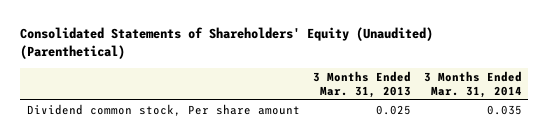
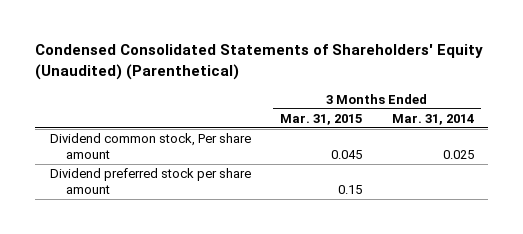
[20,27,434,60] Consolidated Statements of Shareholders' Equity (Unaudited) (Parenthetical) -> [34,44,483,80] Condensed Consolidated Statements of Shareholders' Equity (Unaudited) (Parenthetical)
[312,70,411,98] 3 Months Ended Mar. 31, 2013 -> none
none -> [280,113,363,125] Mar. 31, 2015
[486,104,522,115] 0.035 -> [442,150,474,160] 0.025
none -> [49,168,251,195] Dividend preferred stock per share amount

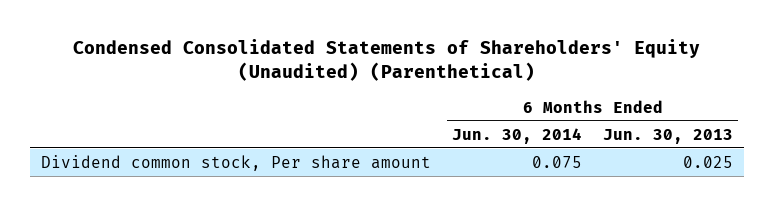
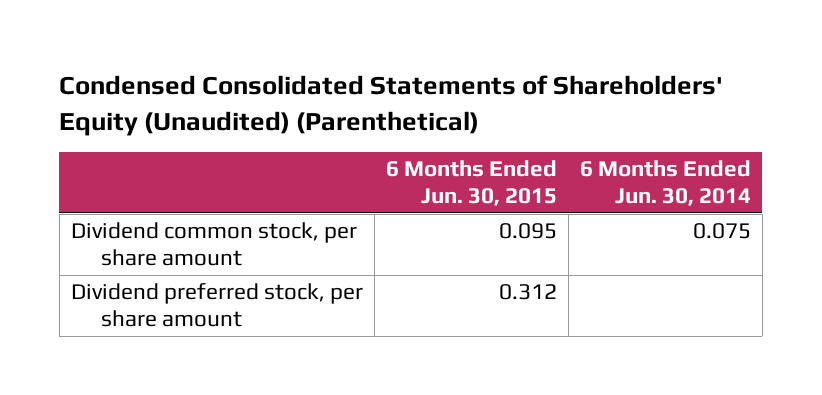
[603,128,734,144] Jun. 30, 2013 -> none
none -> [385,160,557,207] 6 Months Ended Jun. 30, 2015
[40,154,431,171] Dividend common stock, Per share amount -> [70,222,357,266] Dividend common stock, per share amount
none -> [70,283,363,327] Dividend preferred stock, per share amount

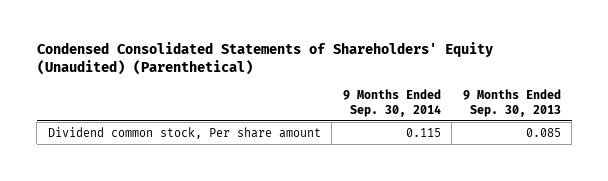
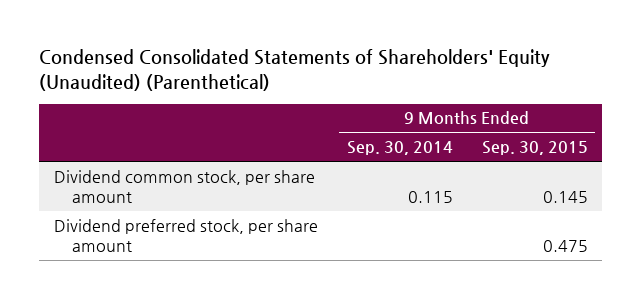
[462,88,561,117] 9 Months Ended Sep. 30, 2013 -> none
none -> [481,141,588,156] Sep. 30, 2015
[47,126,321,139] Dividend common stock, Per share amount -> [53,169,315,204] Dividend common stock, per share amount
none -> [53,218,318,253] Dividend preferred stock, per share amount

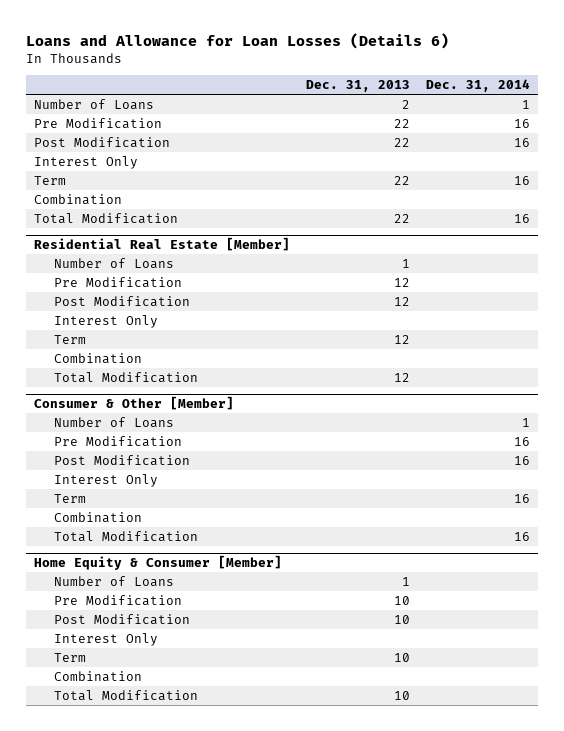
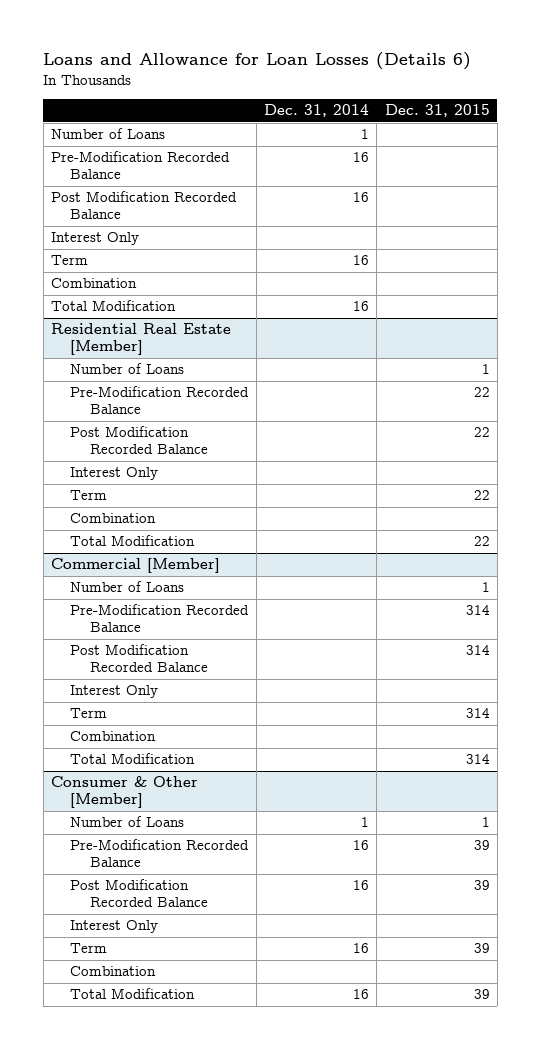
[305,80,410,93] Dec. 31, 2013 -> none
none -> [384,104,490,118] Dec. 31, 2015
[34,117,163,129] Pre Modification -> [50,151,230,180] Pre-Modification Recorded Balance
[34,136,171,148] Post Modification -> [50,191,237,220] Post Modification Recorded Balance
[54,276,183,288] Pre Modification -> [70,386,250,415] Pre-Modification Recorded Balance
[54,295,191,307] Post Modification -> [70,426,209,455] Post Modification Recorded Balance
none -> [50,558,220,574] Commercial [Member]
none -> [70,581,185,593] Number of Loans
none -> [70,604,250,633] Pre-Modification Recorded Balance
none -> [70,644,209,673] Post Modification Recorded Balance
none -> [70,685,159,699] Interest Only
none -> [70,708,108,719] Term
none -> [70,731,157,742] Combination
none -> [70,753,196,765] Total Modification
[54,435,183,447] Pre Modification -> [70,839,250,868] Pre-Modification Recorded Balance
[54,454,191,466] Post Modification -> [70,879,209,908] Post Modification Recorded Balance
[34,555,283,571] Home Equity & Consumer [Member] -> none
[54,575,175,587] Number of Loans -> none
[54,594,183,606] Pre Modification -> none
[54,613,191,625] Post Modification -> none
[54,632,159,646] Interest Only -> none
[54,652,87,662] Term -> none
[54,670,143,682] Combination -> none
[54,689,199,701] Total Modification -> none

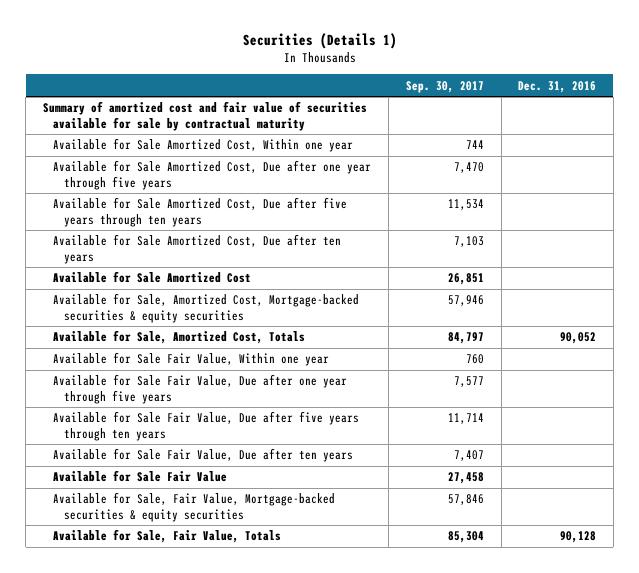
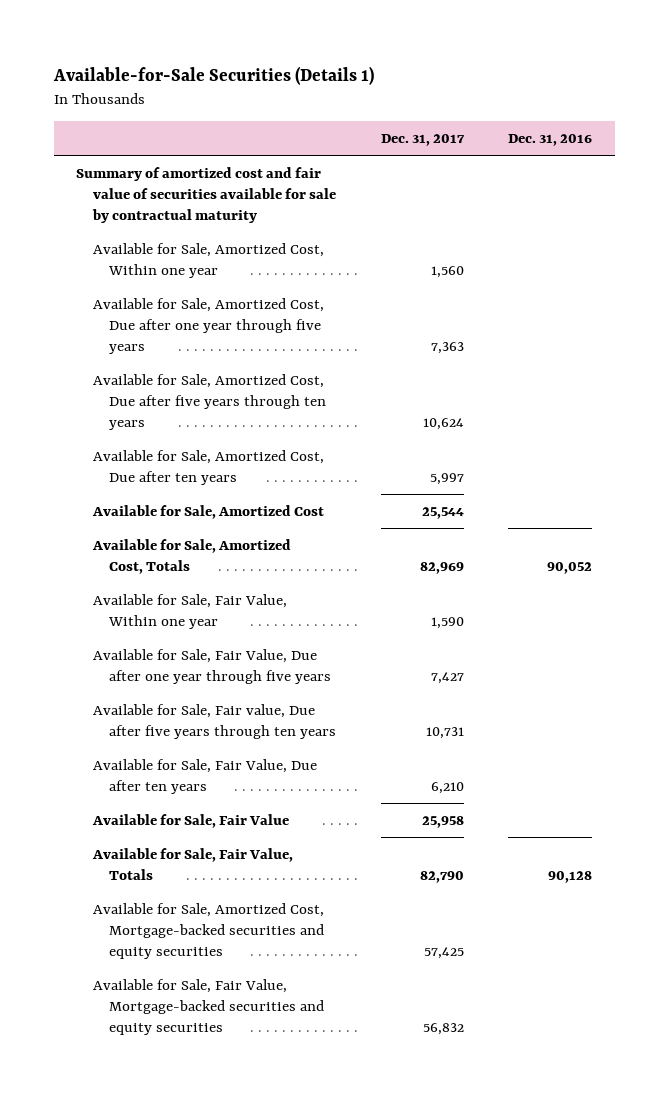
[242,33,397,50] Securities (Details 1) -> [52,65,374,85] Available-for-Sale Securities (Details 1)
[405,80,484,93] Sep. 30, 2017 -> none
none -> [380,133,465,146] Dec. 31, 2017
[53,293,360,323] Available for Sale, Amortized Cost, Mortgage-backed securities & equity securities -> none
[53,138,354,153] Available for Sale Amortized Cost, Within one year -> [92,243,324,278] Available for Sale, Amortized Cost, Within one year
[53,160,372,190] Available for Sale Amortized Cost, Due after one year through five years -> [92,298,324,354] Available for Sale, Amortized Cost, Due after one year through five years
[53,197,348,227] Available for Sale Amortized Cost, Due after five years through ten years -> [92,374,326,430] Available for Sale, Amortized Cost, Due after five years through ten years
[53,234,342,264] Available for Sale Amortized Cost, Due after ten years -> [92,450,324,485] Available for Sale, Amortized Cost, Due after ten years
[53,271,252,284] Available for Sale Amortized Cost -> [91,505,324,520] Available for Sale, Amortized Cost
[53,492,336,522] Available for Sale, Fair Value, Mortgage-backed securities & equity securities -> none
[53,352,330,367] Available for Sale Fair Value, Within one year -> [92,594,287,629] Available for Sale, Fair Value, Within one year
[53,374,348,404] Available for Sale Fair Value, Due after one year through five years -> [92,649,331,684] Available for Sale, Fair Value, Due after one year through five years
[53,411,360,441] Available for Sale Fair Value, Due after five years through ten years -> [92,704,336,739] Available for Sale, Fair value, Due after five years through ten years
[53,448,354,463] Available for Sale Fair Value, Due after ten years -> [92,759,317,794] Available for Sale, Fair Value, Due after ten years
[53,470,228,483] Available for Sale Fair Value -> [91,814,289,829] Available for Sale, Fair Value
none -> [92,903,324,959] Available for Sale, Amortized Cost, Mortgage-backed securities and equity securities
none -> [92,979,324,1035] Available for Sale, Fair Value, Mortgage-backed securities and equity securities

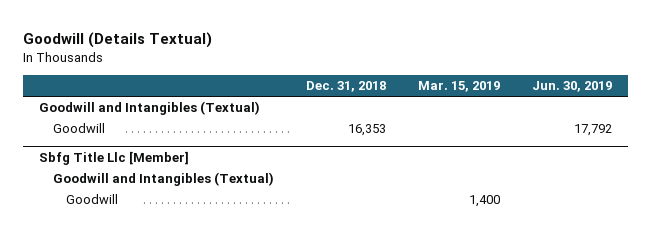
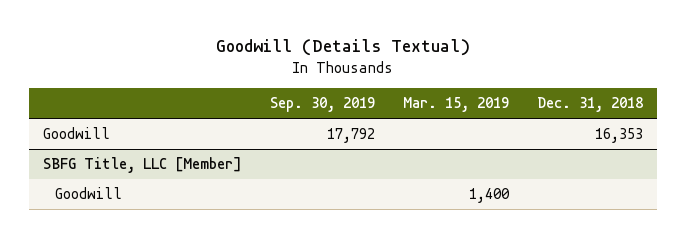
[532,81,613,93] Jun. 30, 2019 -> none
none -> [269,97,375,113] Sep. 30, 2019
[39,101,261,116] Goodwill and Intangibles (Textual) -> none
[52,172,274,187] Goodwill and Intangibles (Textual) -> none
[39,151,190,166] Sbfg Title Llc [Member] -> [42,157,242,174] SBFG Title, LLC [Member]

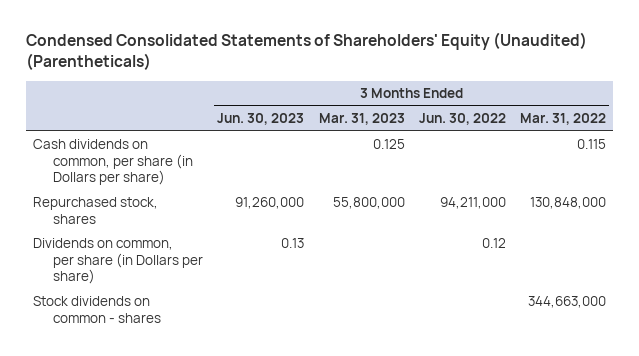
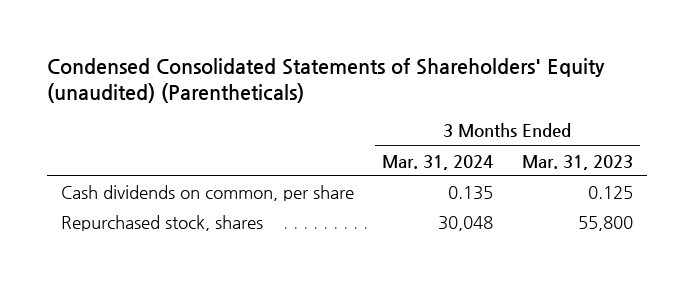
[25,32,587,71] Condensed Consolidated Statements of Shareholders' Equity (Unaudited) (Parentheticals) -> [46,57,605,103] Condensed Consolidated Statements of Shareholders' Equity (unaudited) (Parentheticals)
[217,112,305,125] Jun. 30, 2023 -> none
[418,112,506,125] Jun. 30, 2022 -> none
[519,112,606,125] Mar. 31, 2022 -> none
none -> [382,154,494,170] Mar. 31, 2024
[32,238,204,285] Dividends on common, per share (in Dollars per share) -> none
[32,296,162,323] Stock dividends on common - shares -> none
[32,139,194,186] Cash dividends on common, per share (in Dollars per share) -> [60,184,354,201] Cash dividends on common, per share
[332,197,405,210] 55,800,000 -> [577,215,633,231] 55,800

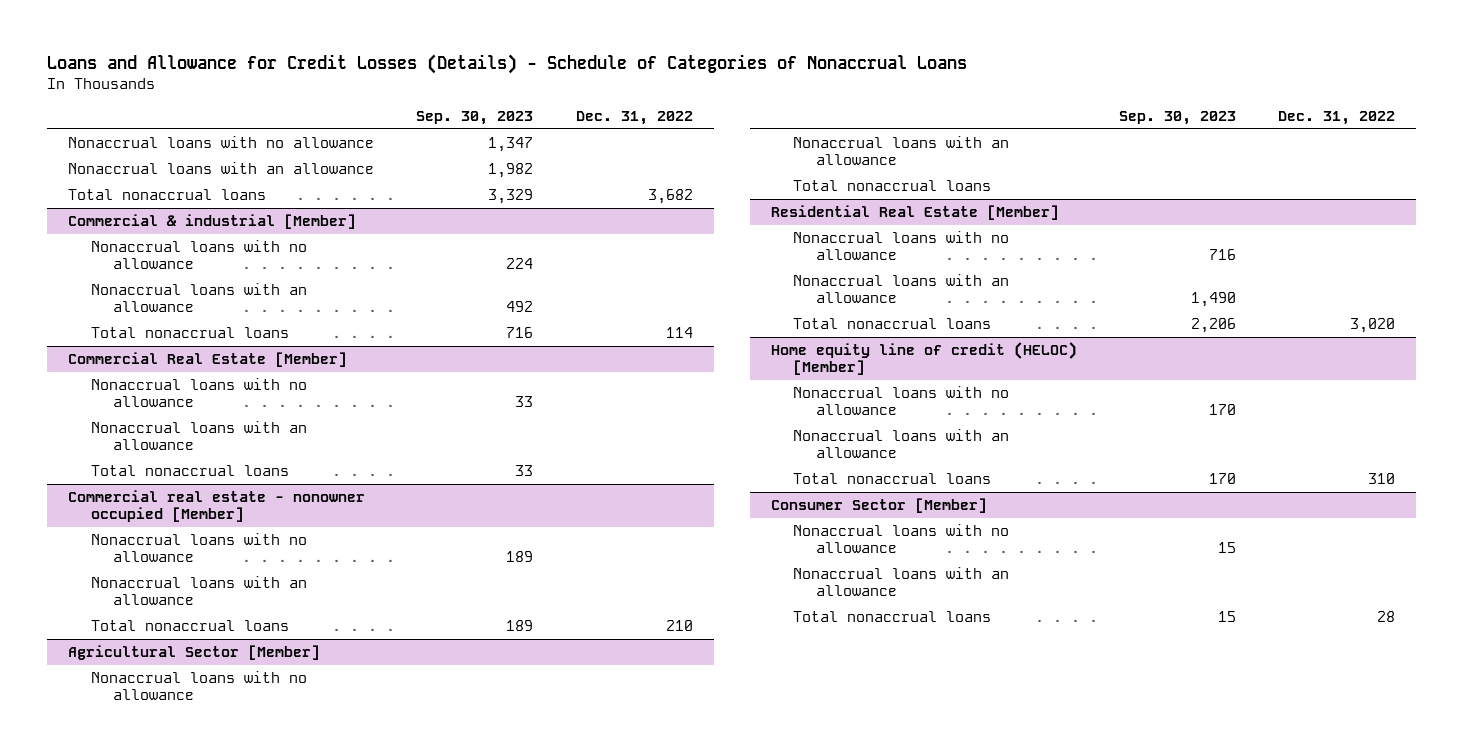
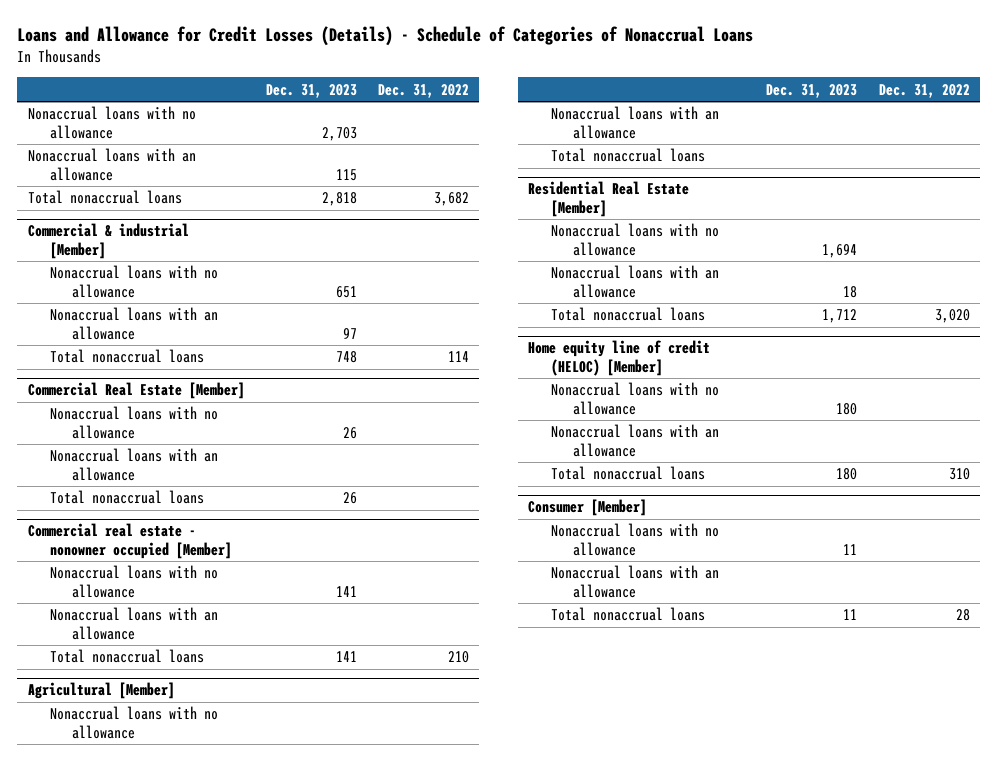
[416,111,534,126] Sep. 30, 2023 -> none
none -> [265,83,357,98] Dec. 31, 2023
[68,644,321,660] Agricultural Sector [Member] -> [27,682,175,700] Agricultural [Member]
[770,497,987,513] Consumer Sector [Member] -> [528,499,648,517] Consumer [Member]

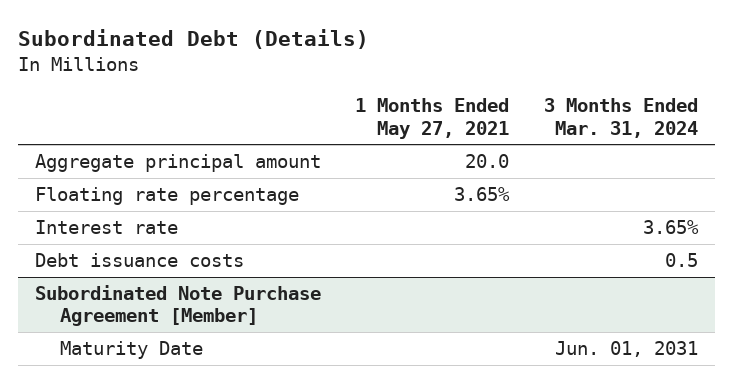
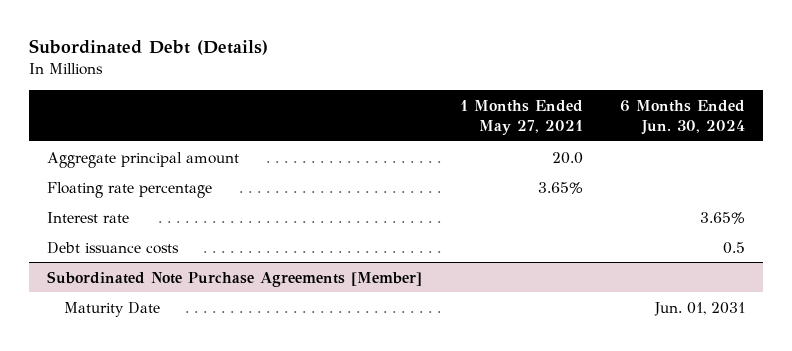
[543,98,698,138] 3 Months Ended Mar. 31, 2024 -> none
none -> [619,99,745,135] 6 Months Ended Jun. 30, 2024
[35,284,322,327] Subordinated Note Purchase Agreement [Member] -> [47,270,423,287] Subordinated Note Purchase Agreements [Member]

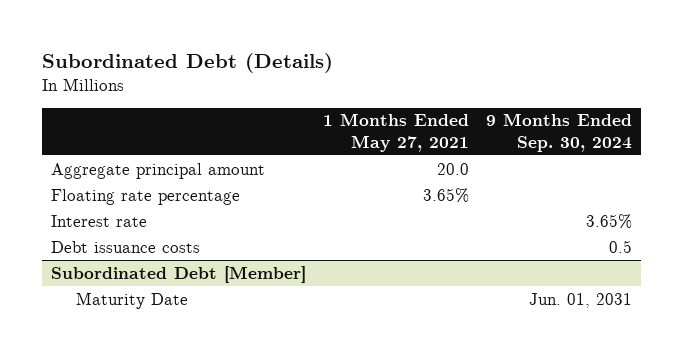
[619,99,745,135] 6 Months Ended Jun. 30, 2024 -> none
none -> [486,113,633,152] 9 Months Ended Sep. 30, 2024
[47,270,423,287] Subordinated Note Purchase Agreements [Member] -> [50,265,306,283] Subordinated Debt [Member]

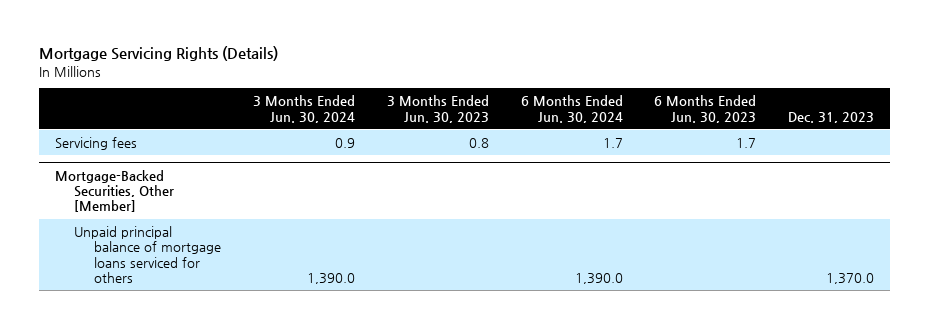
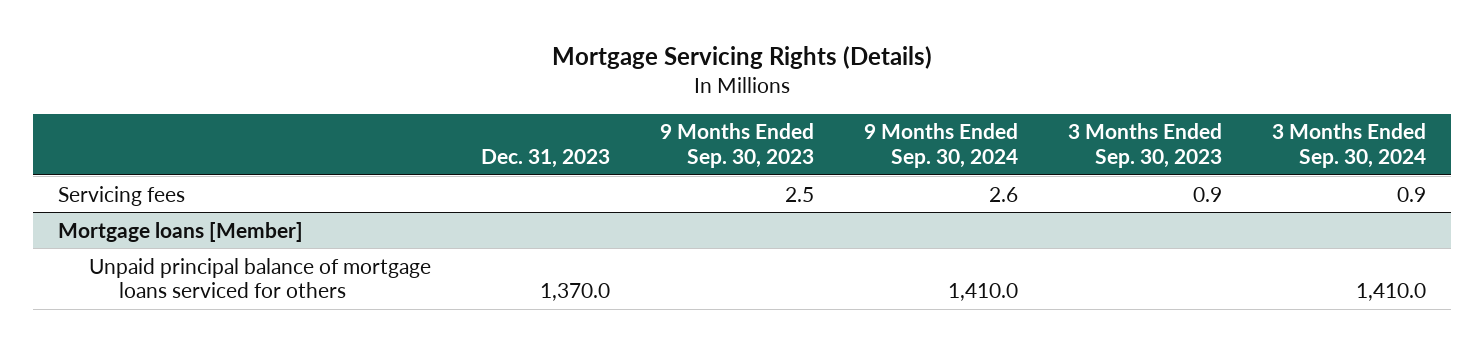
[252,95,355,123] 3 Months Ended Jun. 30, 2024 -> none
[386,95,489,123] 3 Months Ended Jun. 30, 2023 -> none
[520,95,623,123] 6 Months Ended Jun. 30, 2024 -> none
[654,95,757,123] 6 Months Ended Jun. 30, 2023 -> none
none -> [659,123,814,169] 9 Months Ended Sep. 30, 2023
none -> [863,123,1018,169] 9 Months Ended Sep. 30, 2024
none -> [1067,123,1222,169] 3 Months Ended Sep. 30, 2023
none -> [1271,123,1426,169] 3 Months Ended Sep. 30, 2024
[54,169,175,213] Mortgage-Backed Securities, Other [Member] -> [58,221,304,242] Mortgage loans [Member]

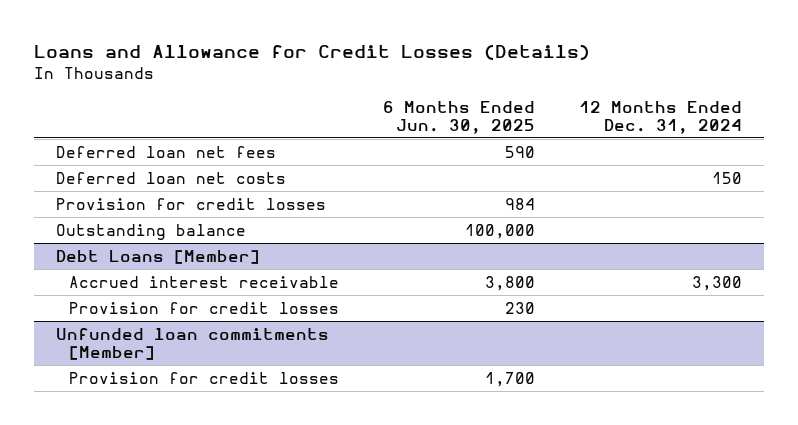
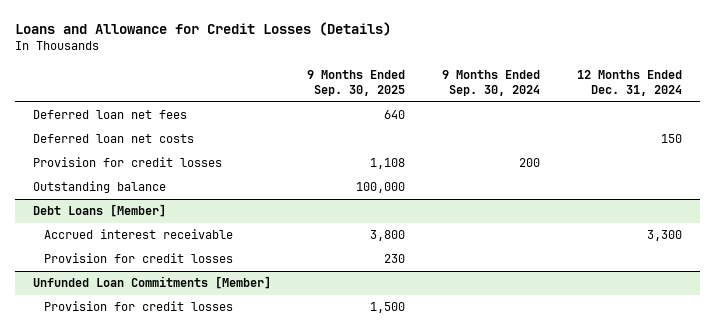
[382,100,535,134] 6 Months Ended Jun. 30, 2025 -> none
none -> [307,69,406,97] 9 Months Ended Sep. 30, 2025
none -> [442,69,541,97] 9 Months Ended Sep. 30, 2024
[56,327,330,360] Unfunded loan commitments [Member] -> [32,276,271,290] Unfunded Loan Commitments [Member]

